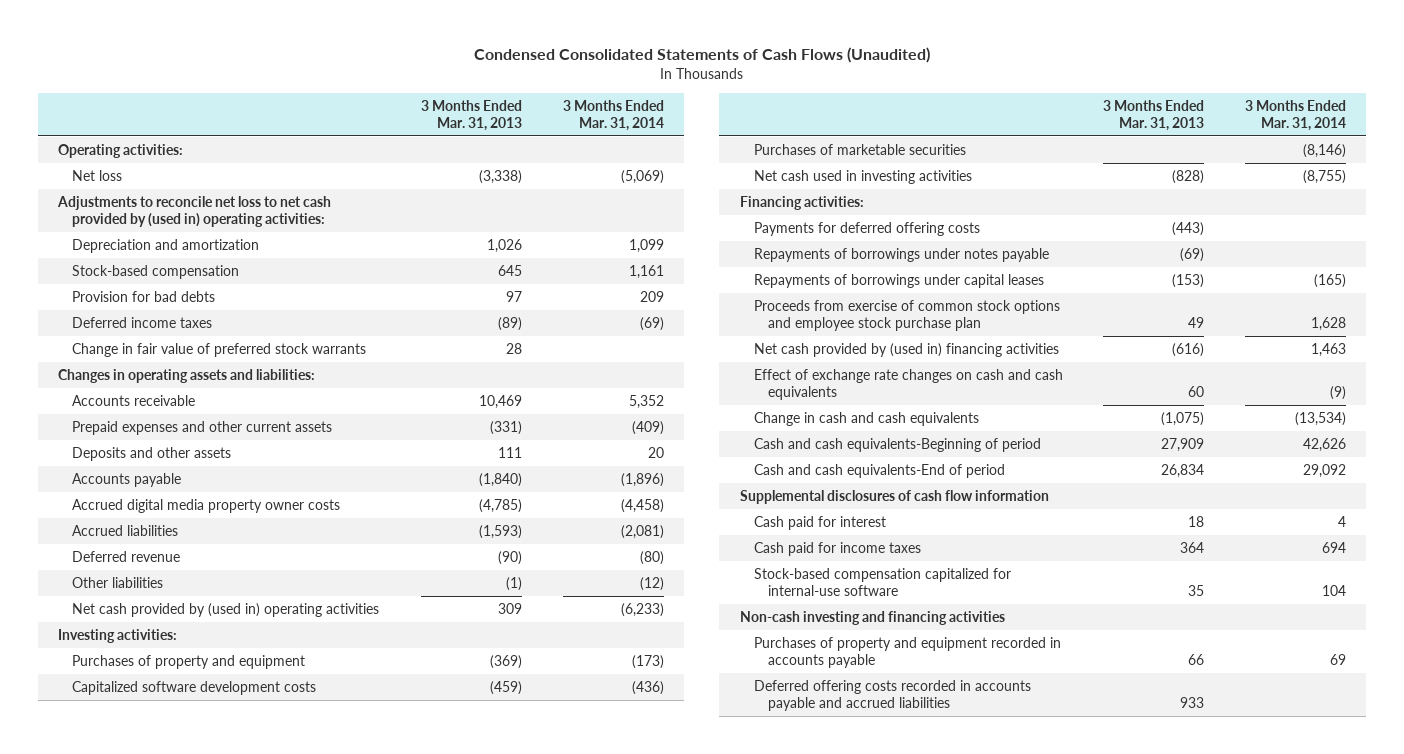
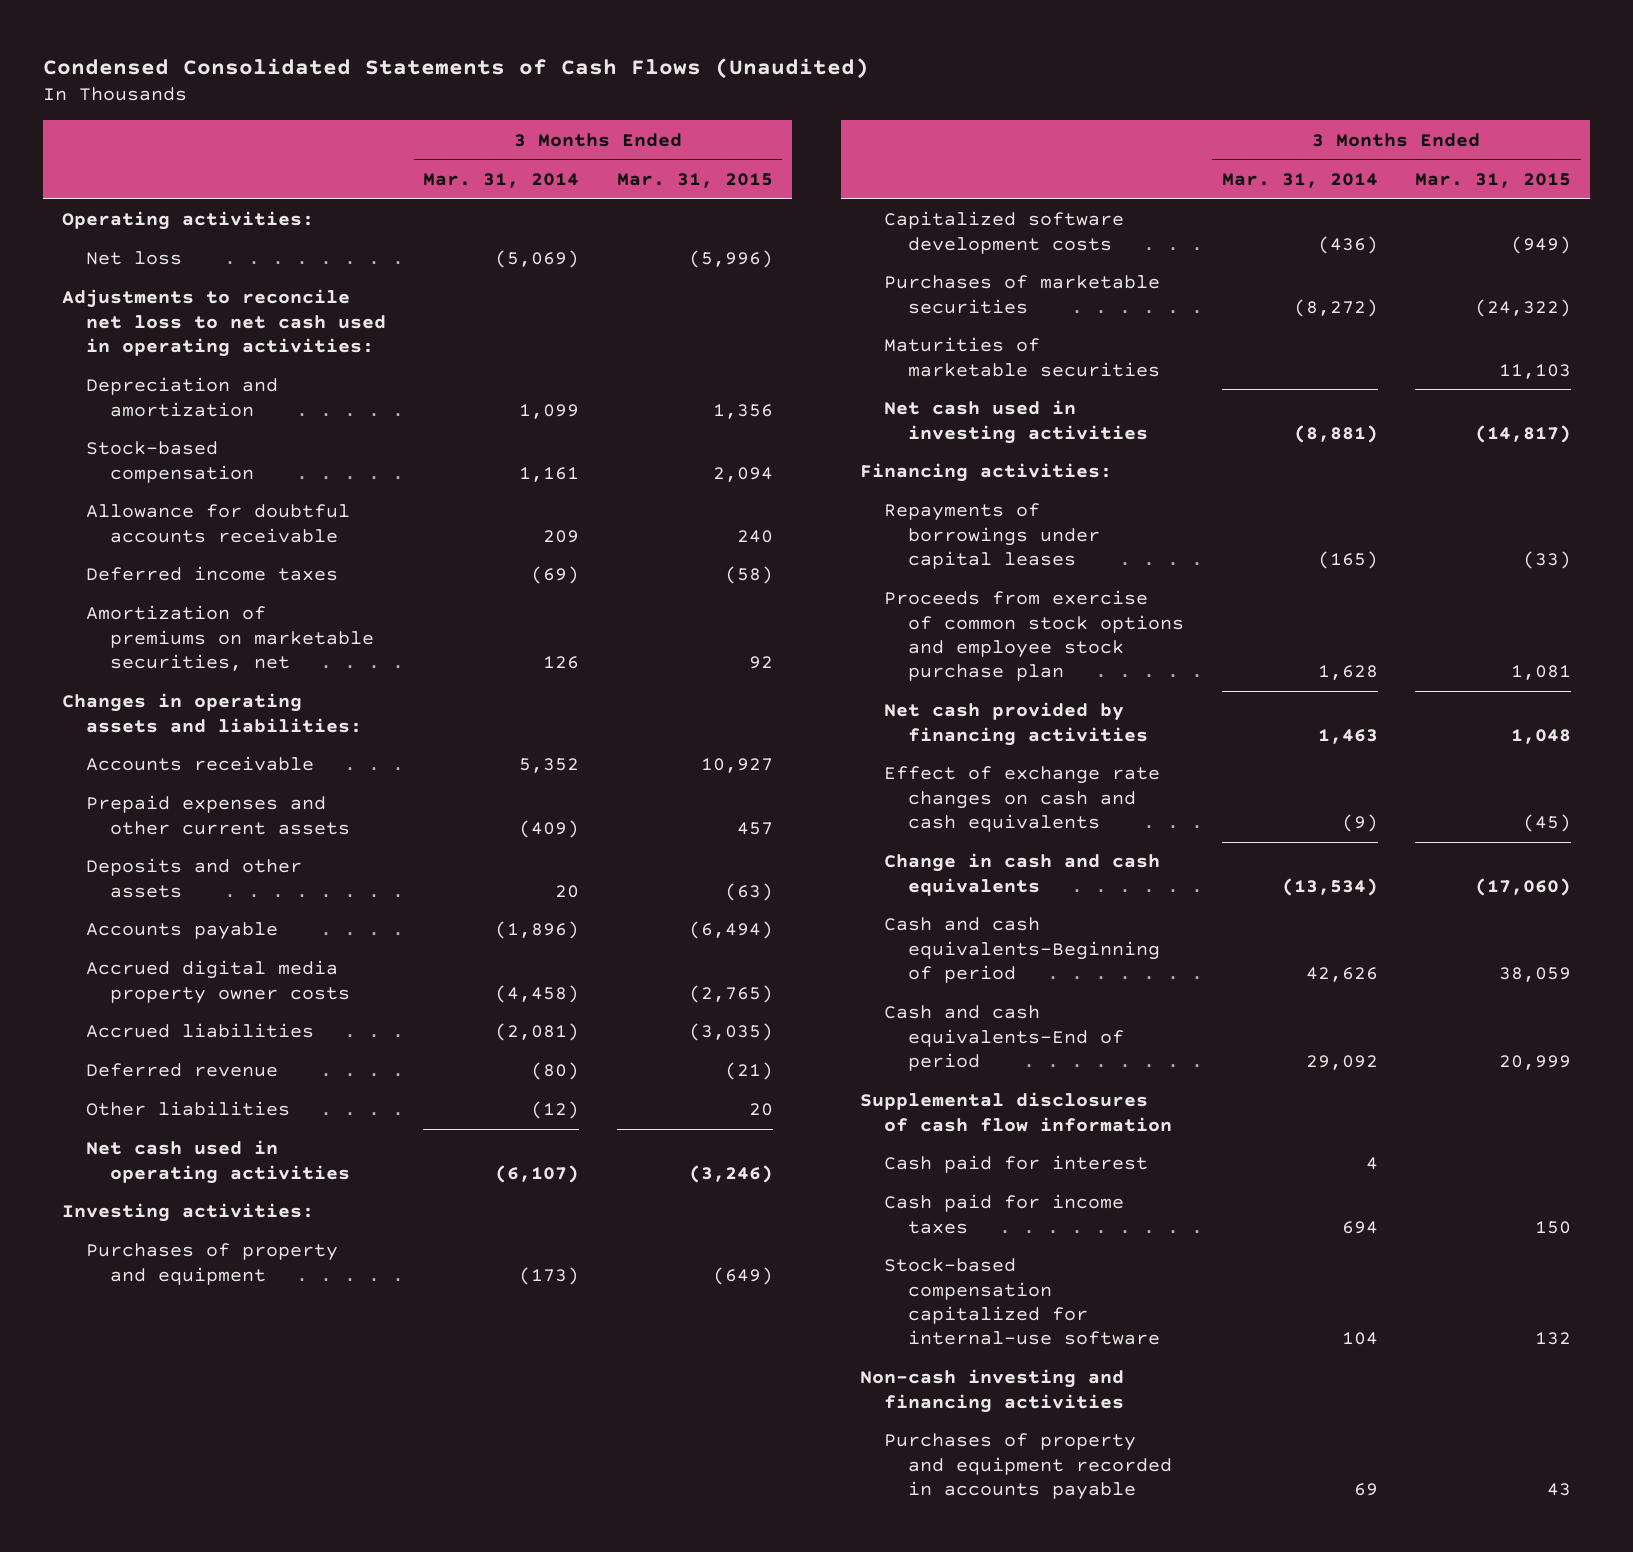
[421,99,523,132] 3 Months Ended Mar. 31, 2013 -> none
none -> [616,172,773,188] Mar. 31, 2015
[56,195,331,228] Adjustments to reconcile net loss to net cash provided by (used in) operating activities: -> [61,289,386,357] Adjustments to reconcile net loss to net cash used in operating activities:
[71,290,215,302] Provision for bad debts -> [85,504,350,543] Allowance for doubtful accounts receivable
[71,342,366,357] Change in fair value of preferred stock warrants -> none
none -> [85,605,374,671] Amortization of premiums on marketable securities, net
[71,602,379,617] Net cash provided by (used in) operating activities -> [85,1140,350,1184] Net cash used in operating activities
[620,602,664,617] (6,233) -> [495,1164,580,1183] (6,107)
[1302,143,1346,158] (8,146) -> [1293,298,1378,317] (8,272)
none -> [883,337,1161,377] Maturities of marketable securities
[1302,169,1346,184] (8,755) -> [1293,424,1378,443] (8,881)
[753,221,980,236] Payments for deferred offering costs -> none
[753,247,1049,262] Repayments of borrowings under notes payable -> none
[753,342,1059,357] Net cash provided by (used in) financing activities -> [883,702,1149,746] Net cash provided by financing activities
[753,679,1031,712] Deferred offering costs recorded in accounts payable and accrued liabilities -> none

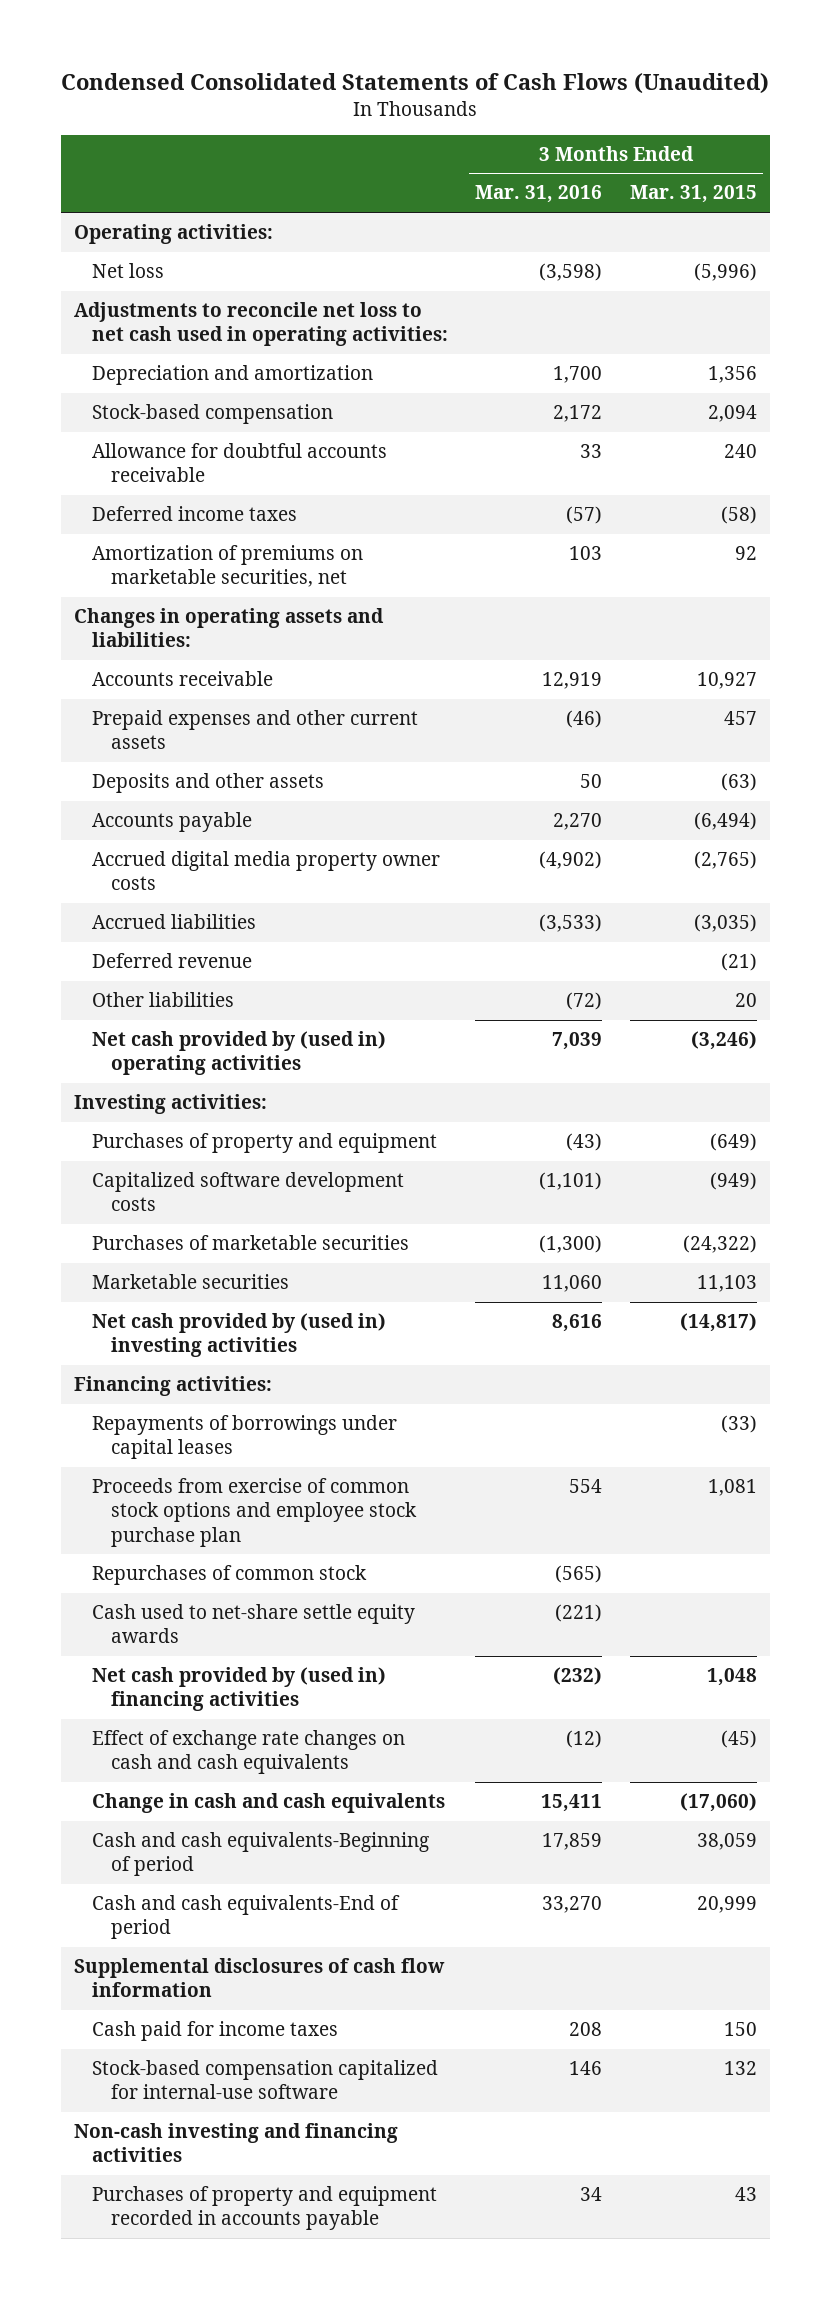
[423,172,580,188] Mar. 31, 2014 -> none
none -> [475,185,603,204] Mar. 31, 2016
[85,1140,350,1184] Net cash used in operating activities -> [92,1031,387,1076] Net cash provided by (used in) operating activities
[883,337,1161,377] Maturities of marketable securities -> [92,1274,290,1290] Marketable securities
[883,400,1149,444] Net cash used in investing activities -> [92,1313,387,1358] Net cash provided by (used in) investing activities
none -> [92,1565,368,1586] Repurchases of common stock
none -> [92,1604,416,1644] Cash used to net-share settle equity awards
[883,702,1149,746] Net cash provided by financing activities -> [92,1667,387,1712] Net cash provided by (used in) financing activities
[883,1155,1148,1174] Cash paid for interest -> none

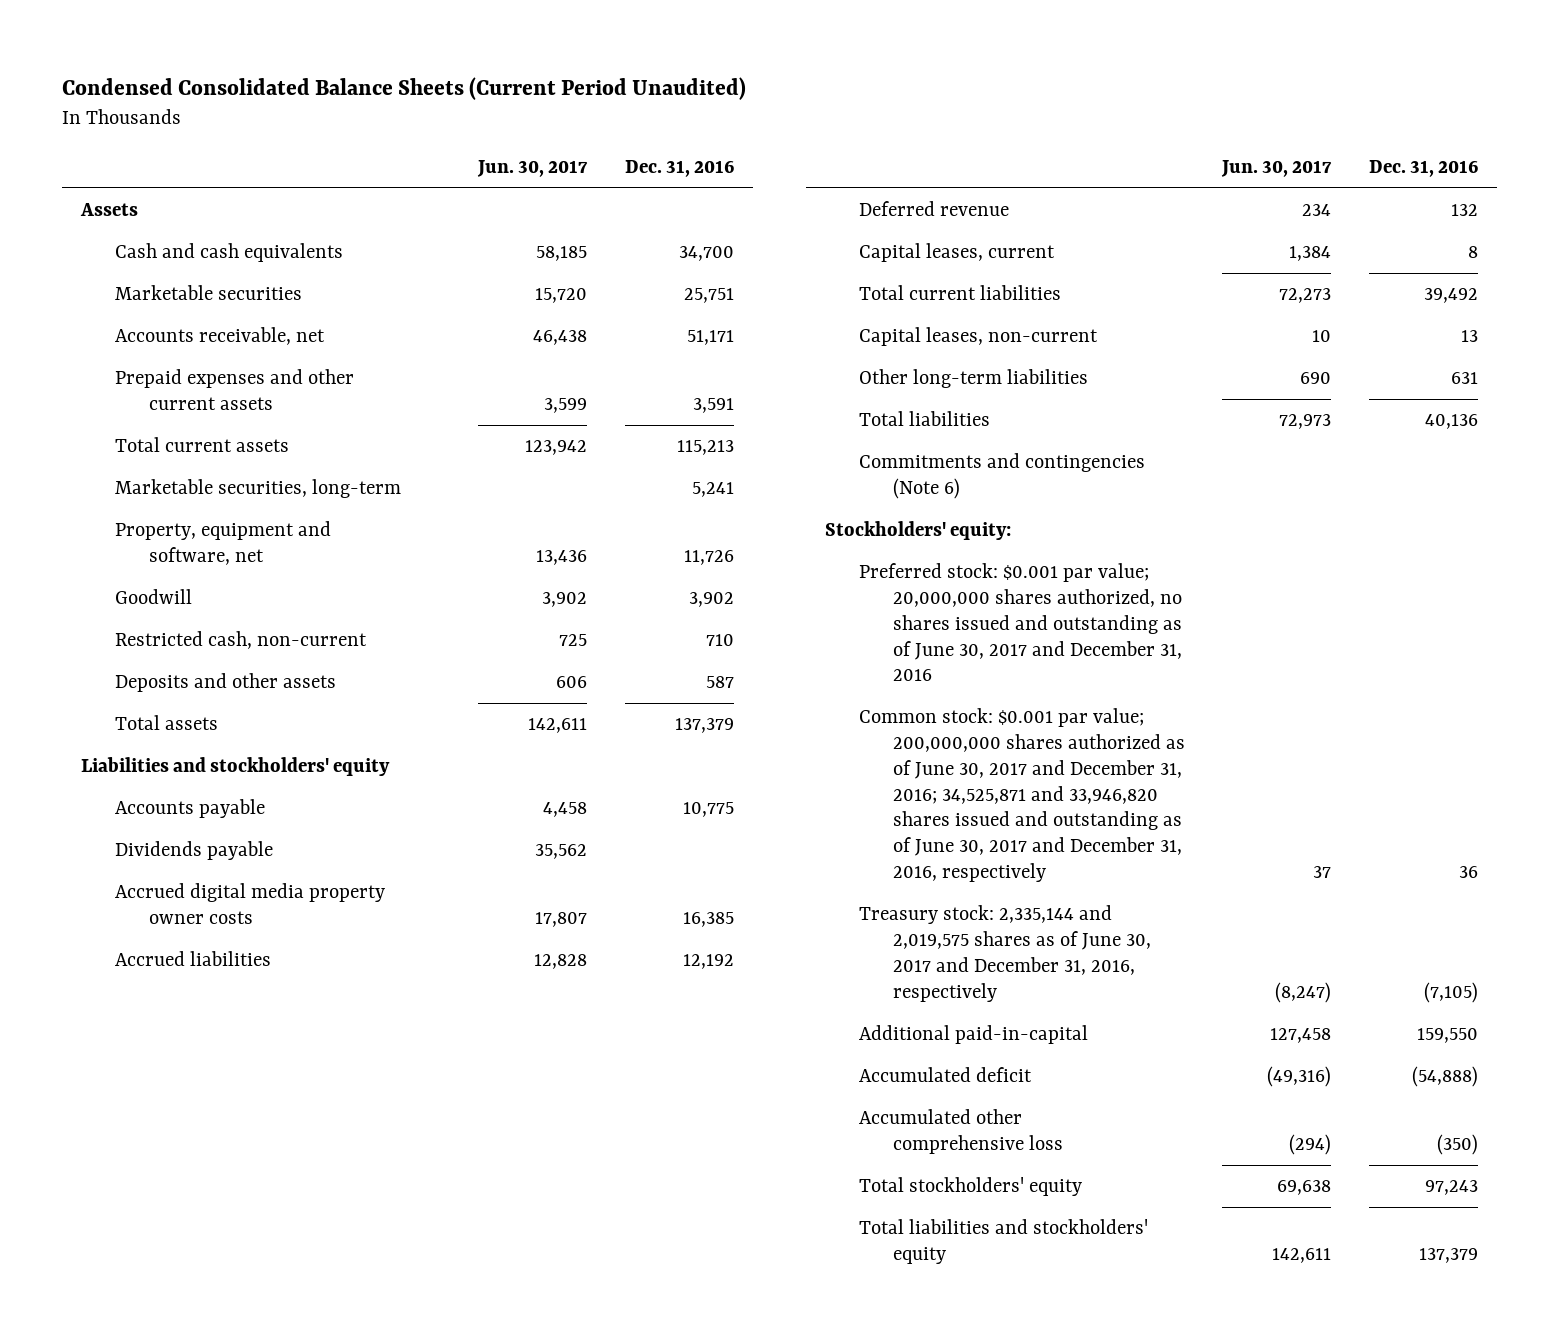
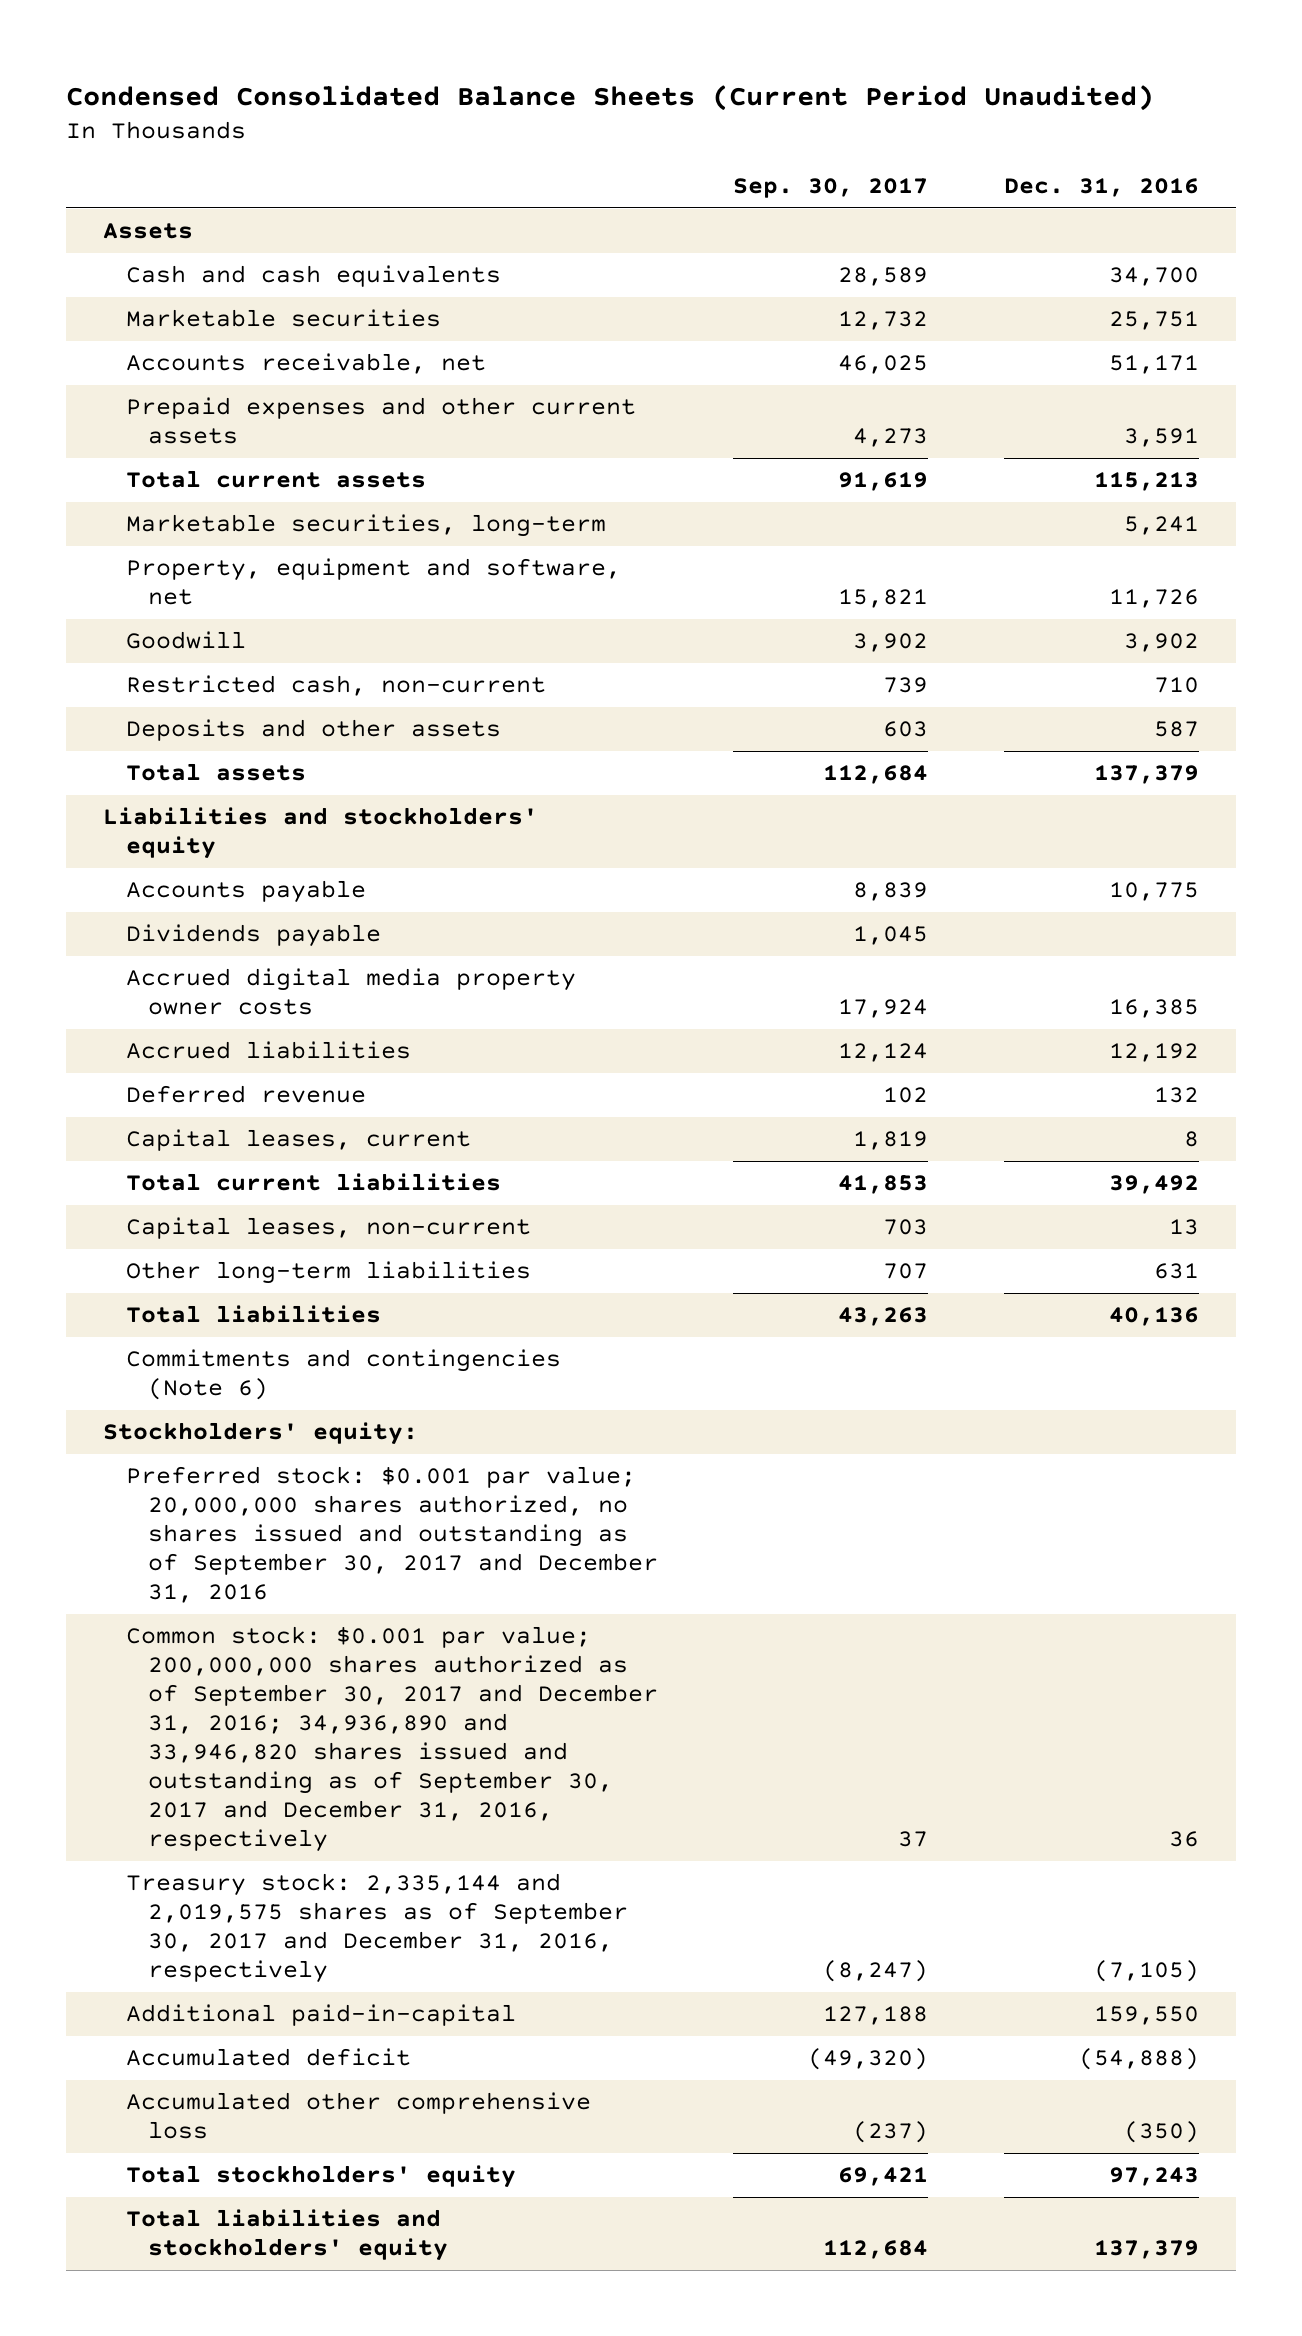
[477,159,589,177] Jun. 30, 2017 -> none
none -> [733,178,929,199] Sep. 30, 2017
[858,563,1182,682] Preferred stock: $0.001 par value; 20,000,000 shares authorized, no shares issued and outstanding as of June 30, 2017 and December 31, 2016 -> [125,1466,659,1604] Preferred stock: $0.001 par value; 20,000,000 shares authorized, no shares issued and outstanding as of September 30, 2017 and December 31, 2016
[858,708,1185,882] Common stock: $0.001 par value; 200,000,000 shares authorized as of June 30, 2017 and December 31, 2016; 34,525,871 and 33,946,820 shares issued and outstanding as of June 30, 2017 and December 31, 2016, respectively -> [125,1626,659,1852] Common stock: $0.001 par value; 200,000,000 shares authorized as of September 30, 2017 and December 31, 2016; 34,936,890 and 33,946,820 shares issued and outstanding as of September 30, 2017 and December 31, 2016, respectively
[858,905,1151,1002] Treasury stock: 2,335,144 and 2,019,575 shares as of June 30, 2017 and December 31, 2016, respectively -> [125,1873,629,1984] Treasury stock: 2,335,144 and 2,019,575 shares as of September 30, 2017 and December 31, 2016, respectively

